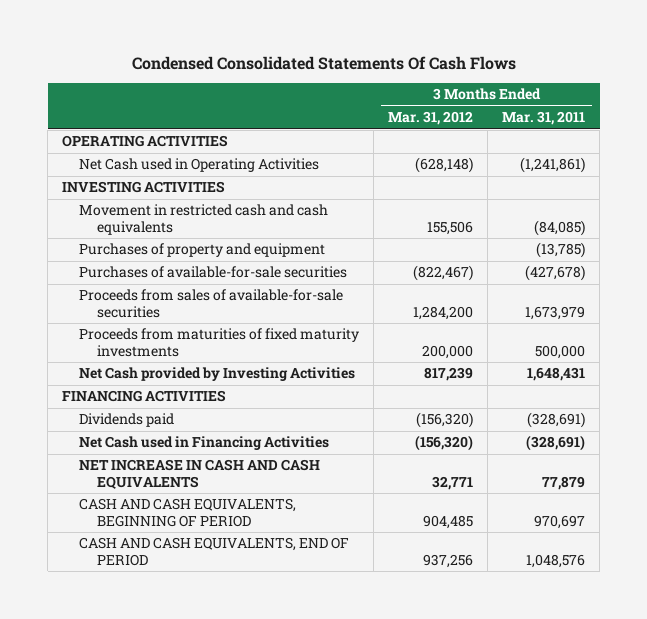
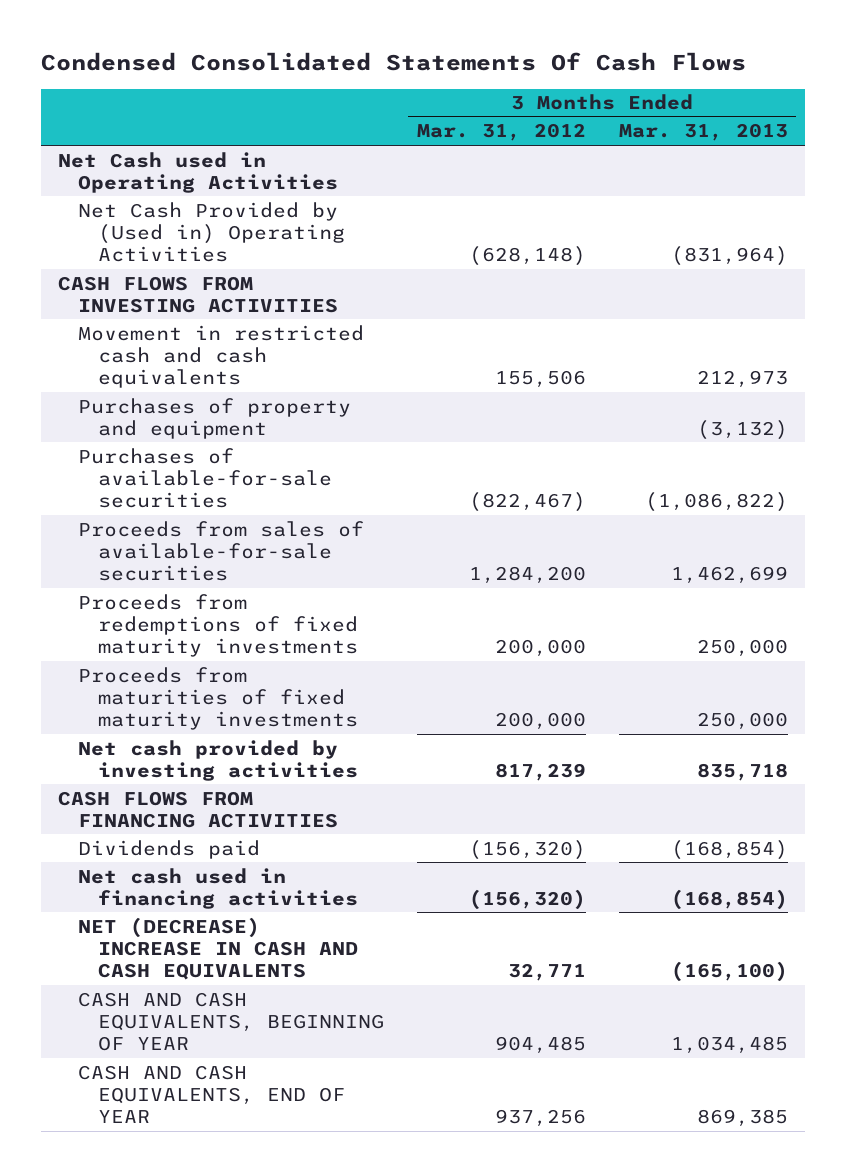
[502,111,586,126] Mar. 31, 2011 -> none
none -> [619,123,789,142] Mar. 31, 2013
[61,135,228,148] OPERATING ACTIVITIES -> [57,151,338,193] Net Cash used in Operating Activities
[79,158,320,173] Net Cash used in Operating Activities -> [77,201,345,262] Net Cash Provided by (Used in) Operating Activities
[61,181,225,194] INVESTING ACTIVITIES -> [57,275,338,313] CASH FLOWS FROM INVESTING ACTIVITIES
none -> [77,593,358,657] Proceeds from redemptions of fixed maturity investments
[79,367,356,382] Net Cash provided by Investing Activities -> [77,739,358,781] Net cash provided by investing activities
[61,390,226,403] FINANCING ACTIVITIES -> [57,790,338,828] CASH FLOWS FROM FINANCING ACTIVITIES
[79,436,330,451] Net Cash used in Financing Activities -> [77,867,358,909] Net cash used in financing activities
[79,459,321,489] NET INCREASE IN CASH AND CASH EQUIVALENTS -> [77,916,358,980] NET (DECREASE) INCREASE IN CASH AND CASH EQUIVALENTS
[79,498,297,527] CASH AND CASH EQUIVALENTS, BEGINNING OF PERIOD -> [77,991,384,1051] CASH AND CASH EQUIVALENTS, BEGINNING OF YEAR
[79,537,350,566] CASH AND CASH EQUIVALENTS, END OF PERIOD -> [77,1064,345,1123] CASH AND CASH EQUIVALENTS, END OF YEAR

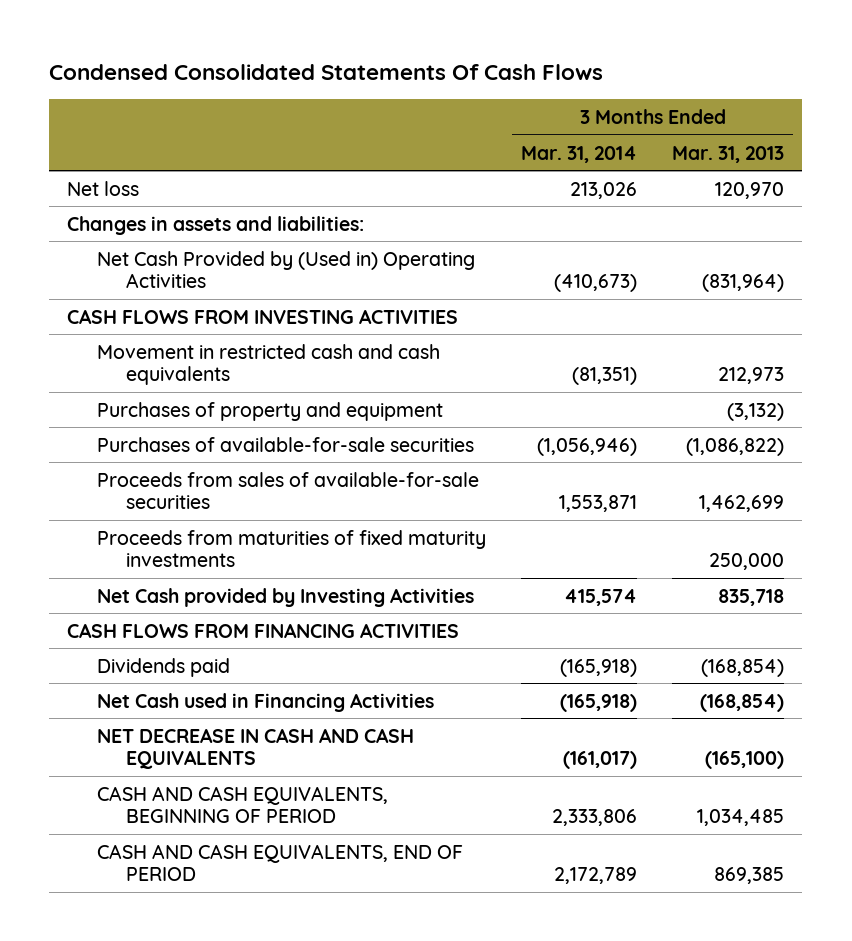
[416,123,586,142] Mar. 31, 2012 -> none
none -> [521,145,638,163] Mar. 31, 2014
[57,151,338,193] Net Cash used in Operating Activities -> none
none -> [67,180,140,196] Net loss
none -> [67,215,365,235] Changes in assets and liabilities:
[77,593,358,657] Proceeds from redemptions of fixed maturity investments -> none
[77,739,358,781] Net cash provided by investing activities -> [96,587,474,607] Net Cash provided by Investing Activities
[77,867,358,909] Net cash used in financing activities -> [96,692,434,712] Net Cash used in Financing Activities
[77,916,358,980] NET (DECREASE) INCREASE IN CASH AND CASH EQUIVALENTS -> [96,727,414,770] NET DECREASE IN CASH AND CASH EQUIVALENTS
[77,991,384,1051] CASH AND CASH EQUIVALENTS, BEGINNING OF YEAR -> [96,785,388,824] CASH AND CASH EQUIVALENTS, BEGINNING OF PERIOD
[77,1064,345,1123] CASH AND CASH EQUIVALENTS, END OF YEAR -> [96,843,463,882] CASH AND CASH EQUIVALENTS, END OF PERIOD

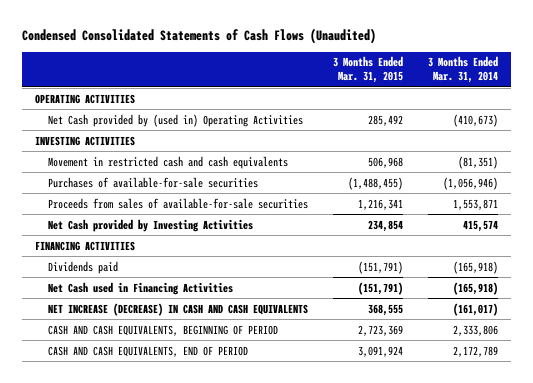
[49,63,604,80] Condensed Consolidated Statements Of Cash Flows -> [21,28,376,45] Condensed Consolidated Statements of Cash Flows (Unaudited)
[672,145,785,163] Mar. 31, 2013 -> none
none -> [333,56,404,84] 3 Months Ended Mar. 31, 2015
[67,180,140,196] Net loss -> none
[67,215,365,235] Changes in assets and liabilities: -> none
none -> [34,93,135,104] OPERATING ACTIVITIES
[96,250,475,289] Net Cash Provided by (Used in) Operating Activities -> [48,113,304,127] Net Cash provided by (used in) Operating Activities
[67,308,459,324] CASH FLOWS FROM INVESTING ACTIVITIES -> [34,135,135,146] INVESTING ACTIVITIES
[96,401,443,421] Purchases of property and equipment -> none
[96,529,486,568] Proceeds from maturities of fixed maturity investments -> none
[67,622,460,638] CASH FLOWS FROM FINANCING ACTIVITIES -> [34,240,135,251] FINANCING ACTIVITIES
[96,727,414,770] NET DECREASE IN CASH AND CASH EQUIVALENTS -> [48,302,309,316] NET INCREASE (DECREASE) IN CASH AND CASH EQUIVALENTS

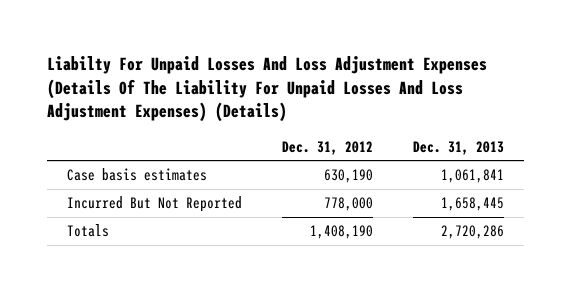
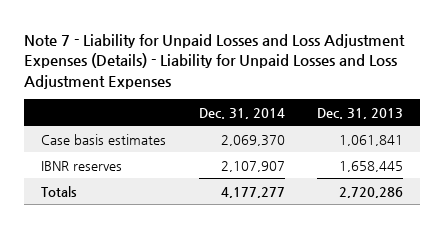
[46,56,487,123] Liabilty For Unpaid Losses And Loss Adjustment Expenses (Details Of The Liability For Unpaid Losses And Loss Adjustment Expenses) (Details) -> [24,33,406,89] Note 7 - Liability for Unpaid Losses and Loss Adjustment Expenses (Details) - Liability for Unpaid Losses and Loss Adjustment Expenses
[281,140,373,155] Dec. 31, 2012 -> none
none -> [198,107,285,119] Dec. 31, 2014
[66,196,242,213] Incurred But Not Reported -> [40,160,122,171] IBNR reserves

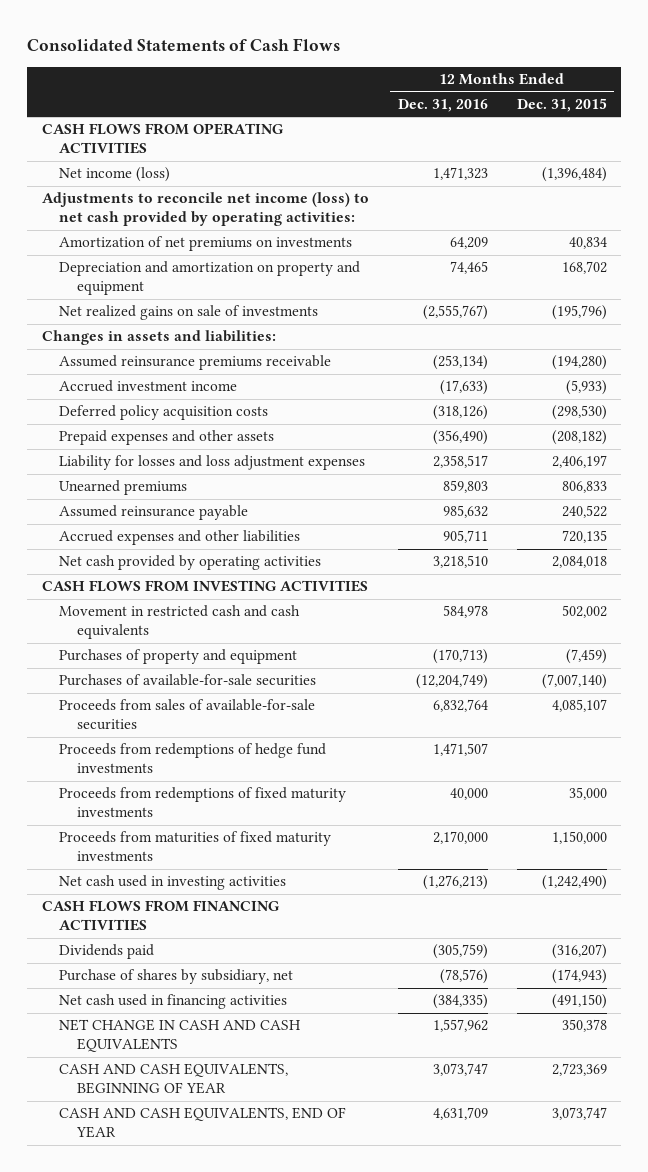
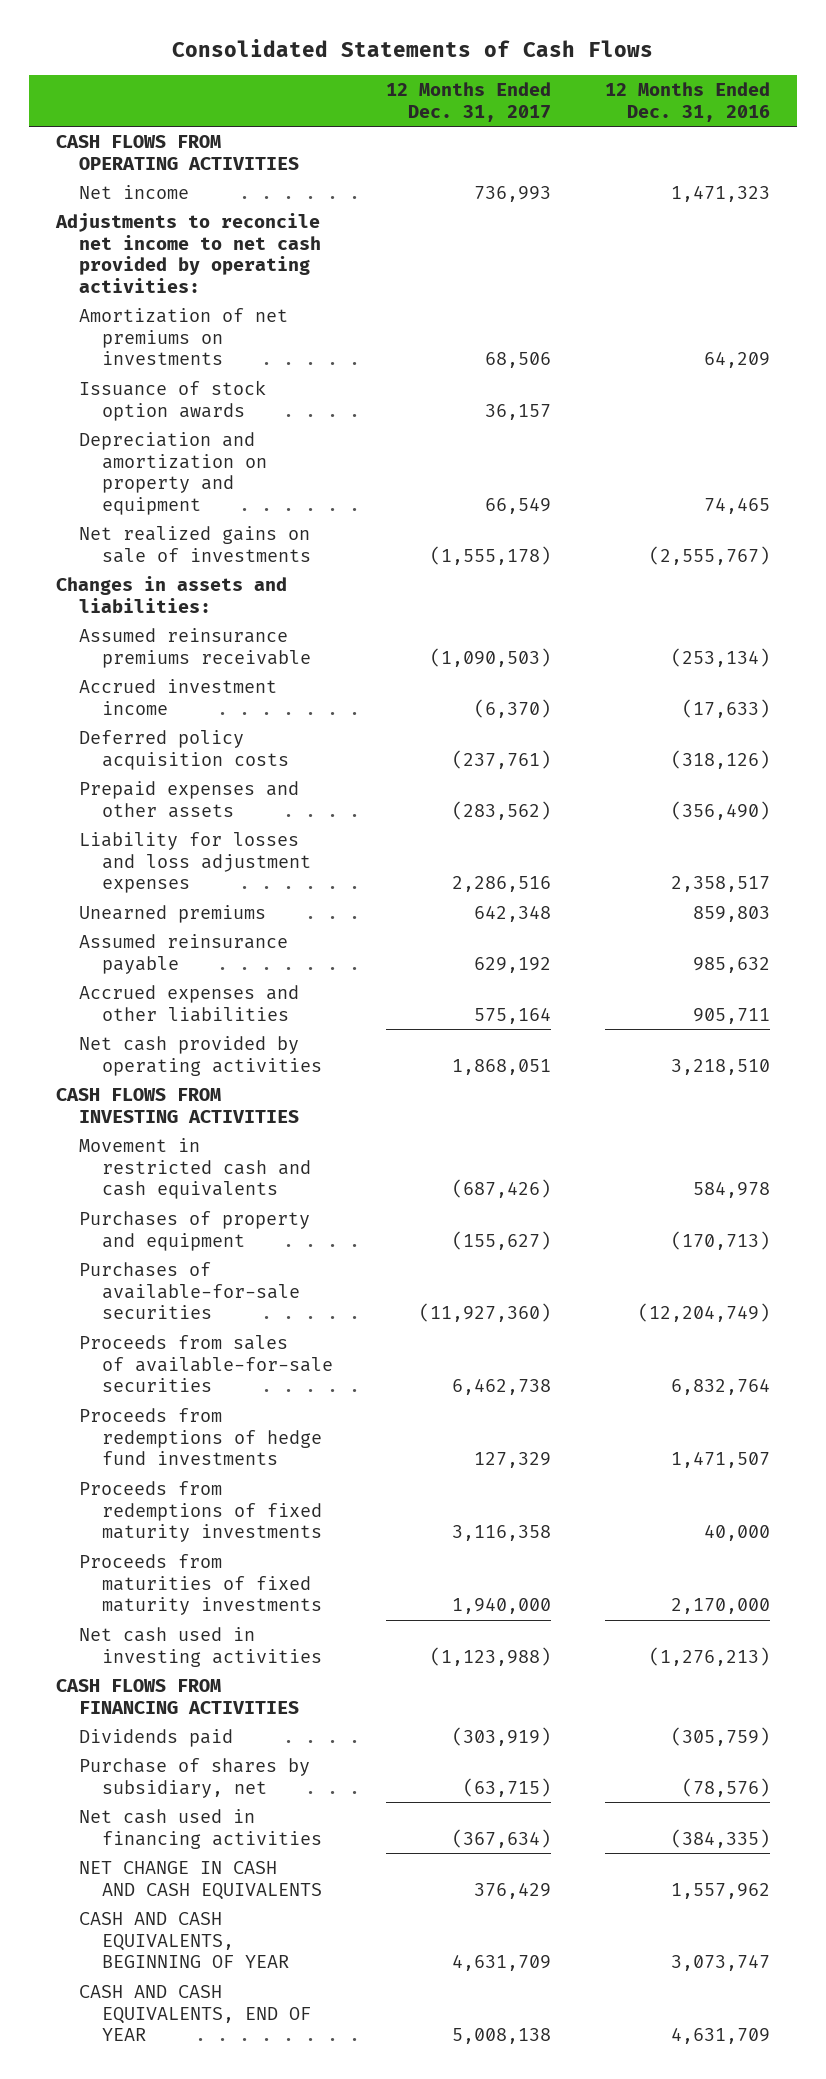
[516,97,607,112] Dec. 31, 2015 -> none
none -> [386,82,552,122] 12 Months Ended Dec. 31, 2017
[59,167,171,183] Net income (loss) -> [78,185,189,200] Net income
[41,192,369,227] Adjustments to reconcile net income (loss) to net cash provided by operating activities: -> [54,213,321,294] Adjustments to reconcile net income to net cash provided by operating activities:
none -> [78,380,266,421] Issuance of stock option awards

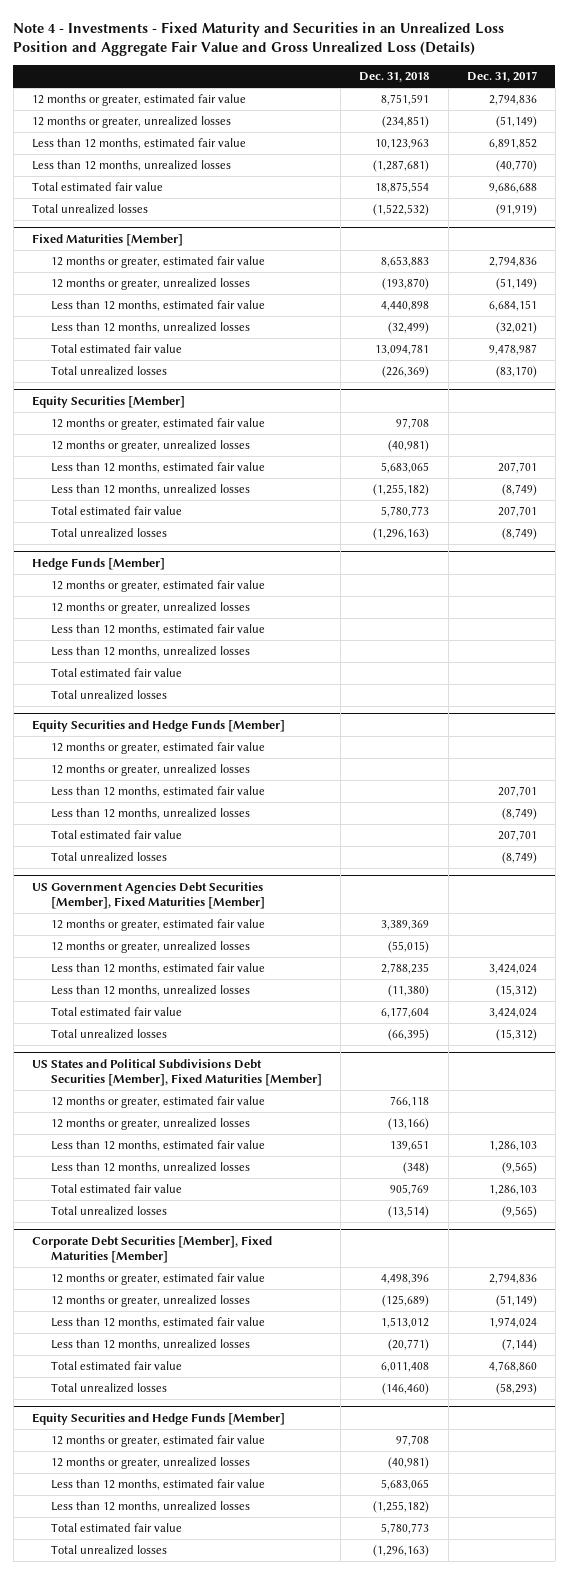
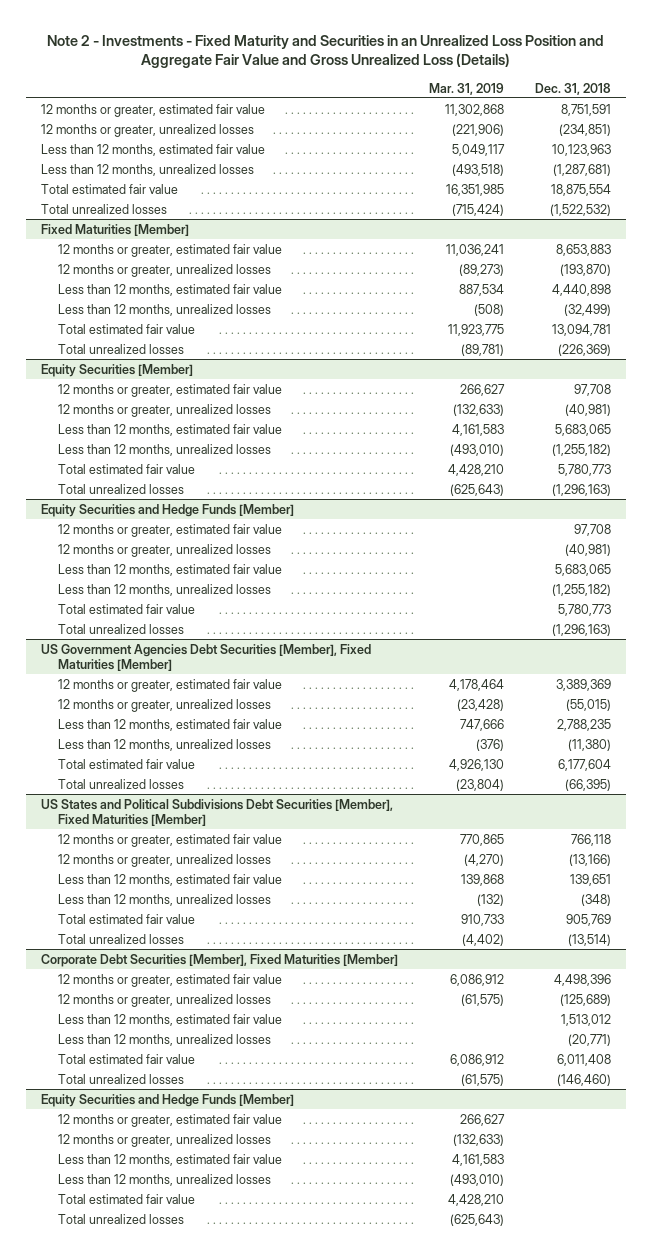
[13,21,505,57] Note 4 - Investments - Fixed Maturity and Securities in an Unrealized Loss Position and Aggregate Fair Value and Gross Unrealized Loss (Details) -> [47,34,605,69] Note 2 - Investments - Fixed Maturity and Securities in an Unrealized Loss Position and Aggregate Fair Value and Gross Unrealized Loss (Details)
[466,71,537,83] Dec. 31, 2017 -> none
none -> [429,82,505,95] Mar. 31, 2019
[32,557,166,570] Hedge Funds [Member] -> none
[51,580,266,593] 12 months or greater, estimated fair value -> none
[51,602,251,615] 12 months or greater, unrealized losses -> none
[51,624,266,636] Less than 12 months, estimated fair value -> none
[51,646,251,658] Less than 12 months, unrealized losses -> none
[51,668,183,678] Total estimated fair value -> none
[51,690,168,701] Total unrealized losses -> none
[51,1435,266,1448] 12 months or greater, estimated fair value -> [58,523,283,537] 12 months or greater, estimated fair value
[51,1457,251,1470] 12 months or greater, unrealized losses -> [58,543,272,557] 12 months or greater, unrealized losses
[51,1479,266,1491] Less than 12 months, estimated fair value -> [58,563,283,576] Less than 12 months, estimated fair value
[51,1501,251,1513] Less than 12 months, unrealized losses -> [58,583,272,596] Less than 12 months, unrealized losses
[51,1523,183,1533] Total estimated fair value -> [58,603,196,614] Total estimated fair value
[51,1545,168,1556] Total unrealized losses -> [58,623,185,634] Total unrealized losses
[51,742,266,755] 12 months or greater, estimated fair value -> [58,1113,283,1127] 12 months or greater, estimated fair value
[51,764,251,777] 12 months or greater, unrealized losses -> [58,1133,272,1147] 12 months or greater, unrealized losses
[51,786,266,798] Less than 12 months, estimated fair value -> [58,1153,283,1166] Less than 12 months, estimated fair value
[51,808,251,820] Less than 12 months, unrealized losses -> [58,1173,272,1186] Less than 12 months, unrealized losses
[51,830,183,840] Total estimated fair value -> [58,1193,196,1204] Total estimated fair value
[51,852,168,863] Total unrealized losses -> [58,1213,185,1224] Total unrealized losses

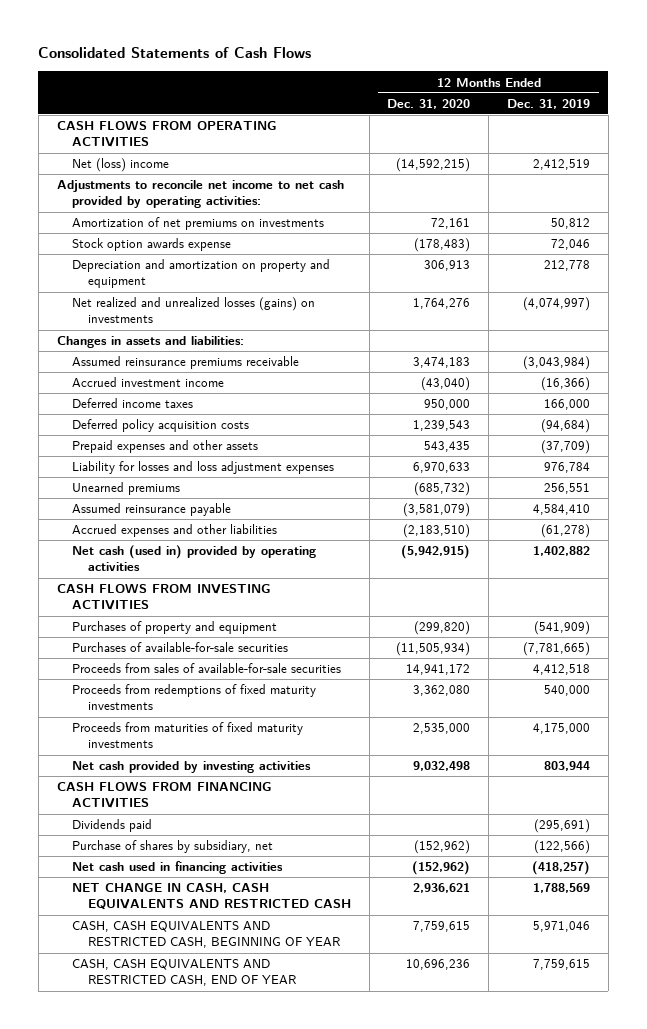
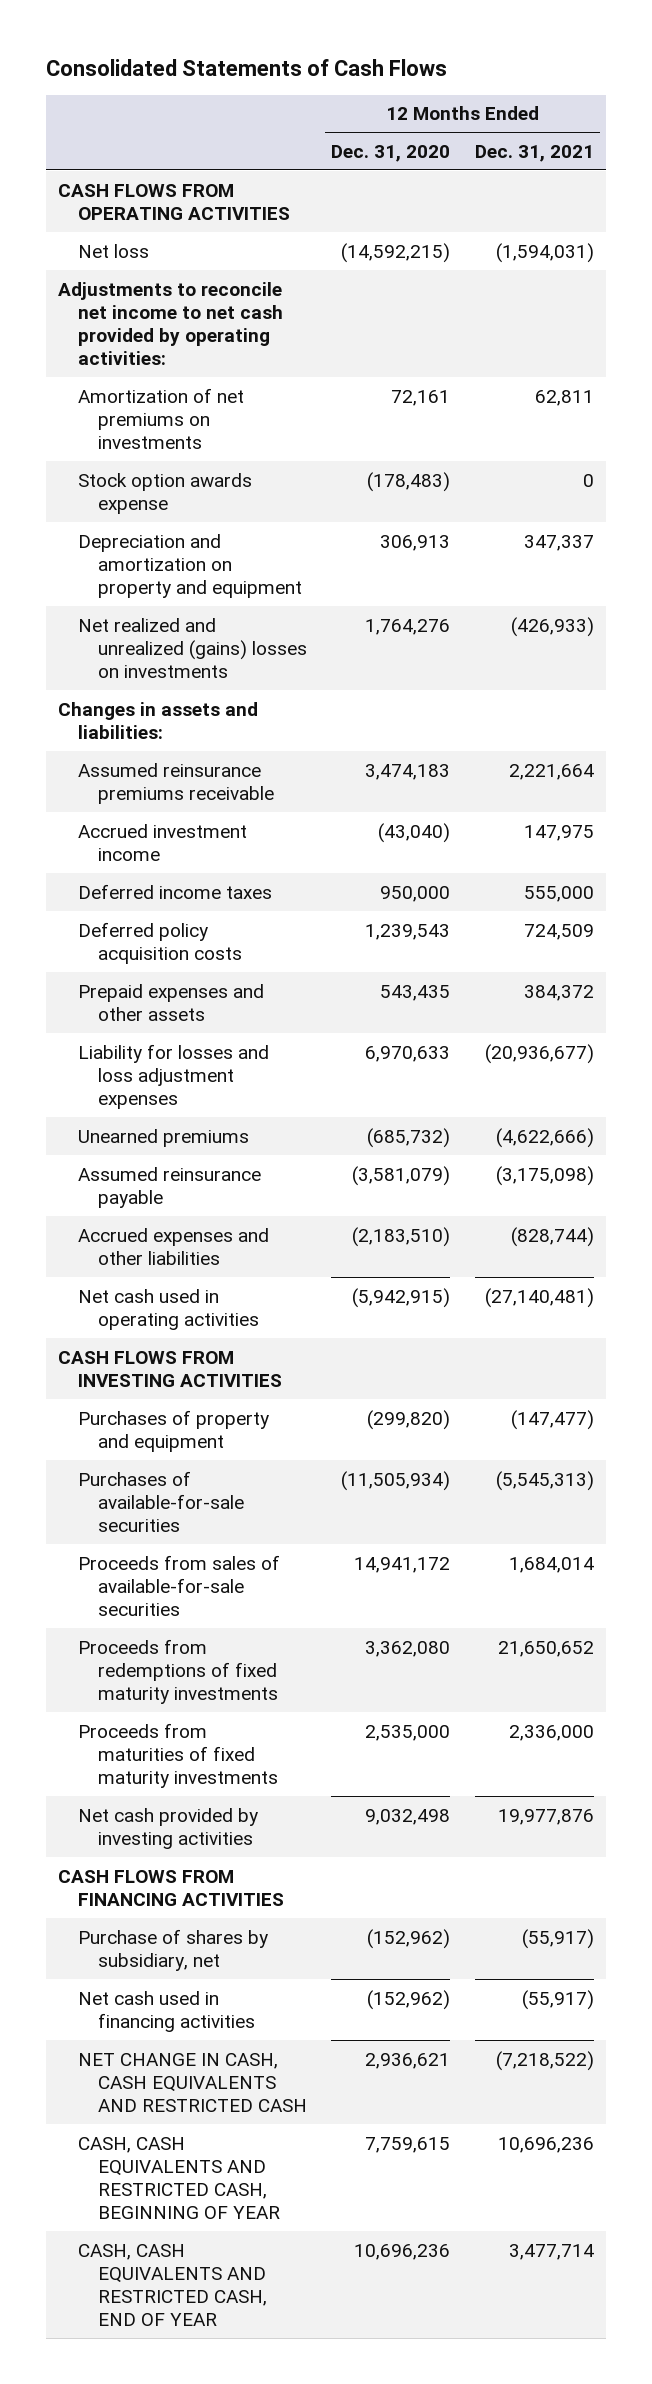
[506,98,590,109] Dec. 31, 2019 -> none
none -> [474,144,594,162] Dec. 31, 2021
[72,158,170,173] Net (loss) income -> [78,243,150,258] Net loss
[72,297,316,324] Net realized and unrealized losses (gains) on investments -> [78,617,308,679] Net realized and unrealized (gains) losses on investments
[72,545,317,572] Net cash (used in) provided by operating activities -> [78,1288,260,1330] Net cash used in operating activities
[72,819,153,833] Dividends paid -> none

